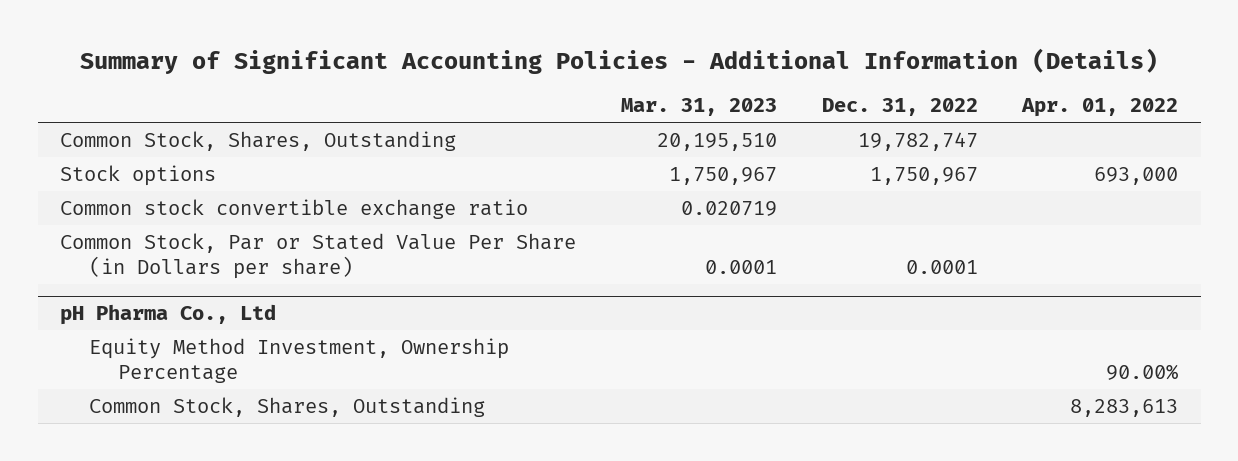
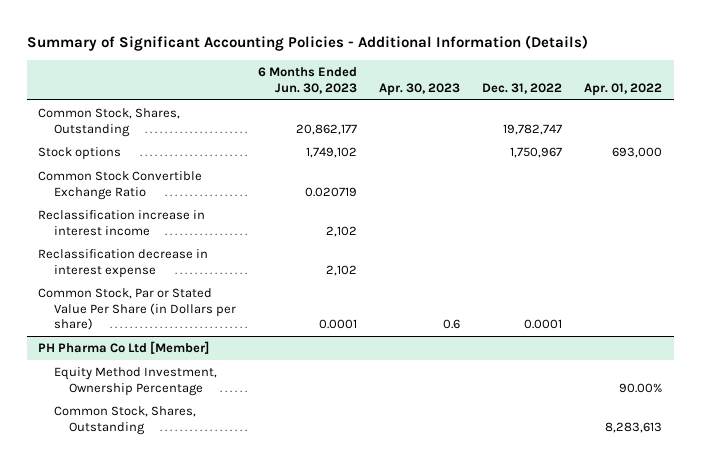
[620,98,777,117] Mar. 31, 2023 -> none
none -> [257,67,357,95] 6 Months Ended Jun. 30, 2023
none -> [379,83,461,97] Apr. 30, 2023
[59,198,528,219] Common stock convertible exchange ratio -> [38,170,203,200] Common Stock Convertible Exchange Ratio
none -> [38,209,206,236] Reclassification increase in interest income
none -> [38,248,209,278] Reclassification decrease in interest expense
[59,304,276,326] pH Pharma Co., Ltd -> [38,340,210,354] PH Pharma Co Ltd [Member]

